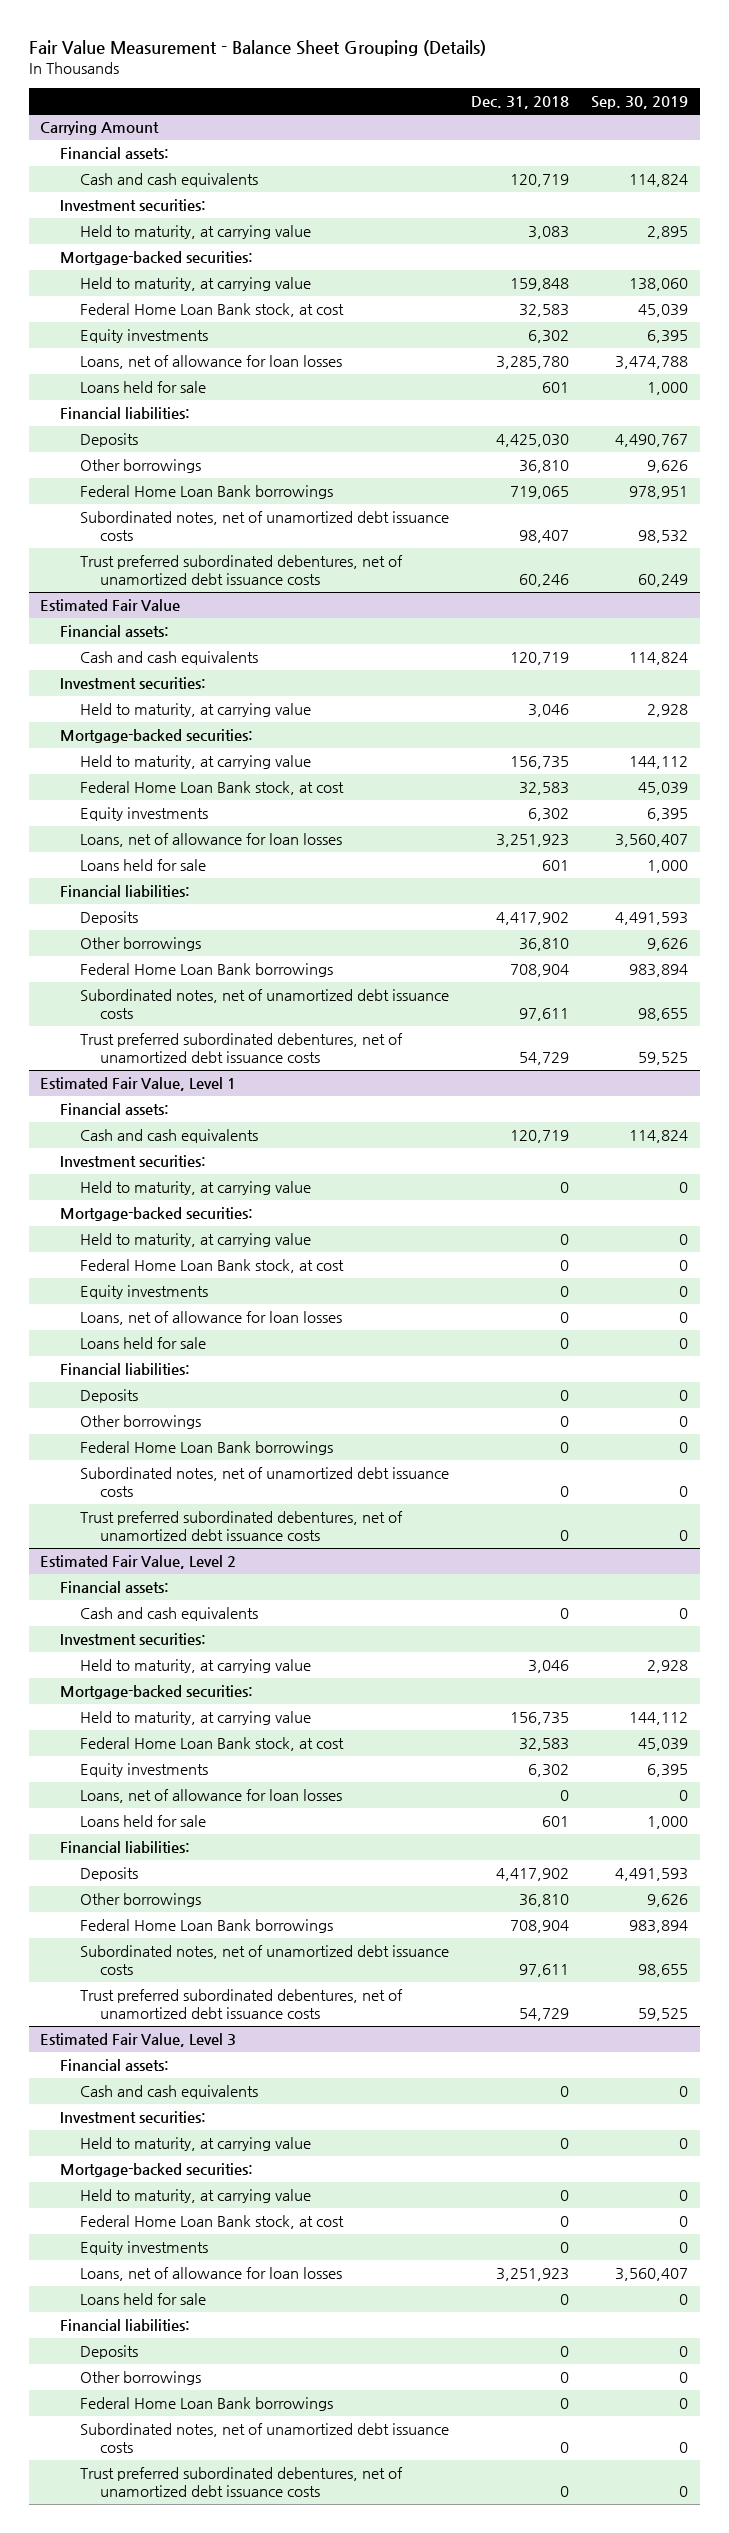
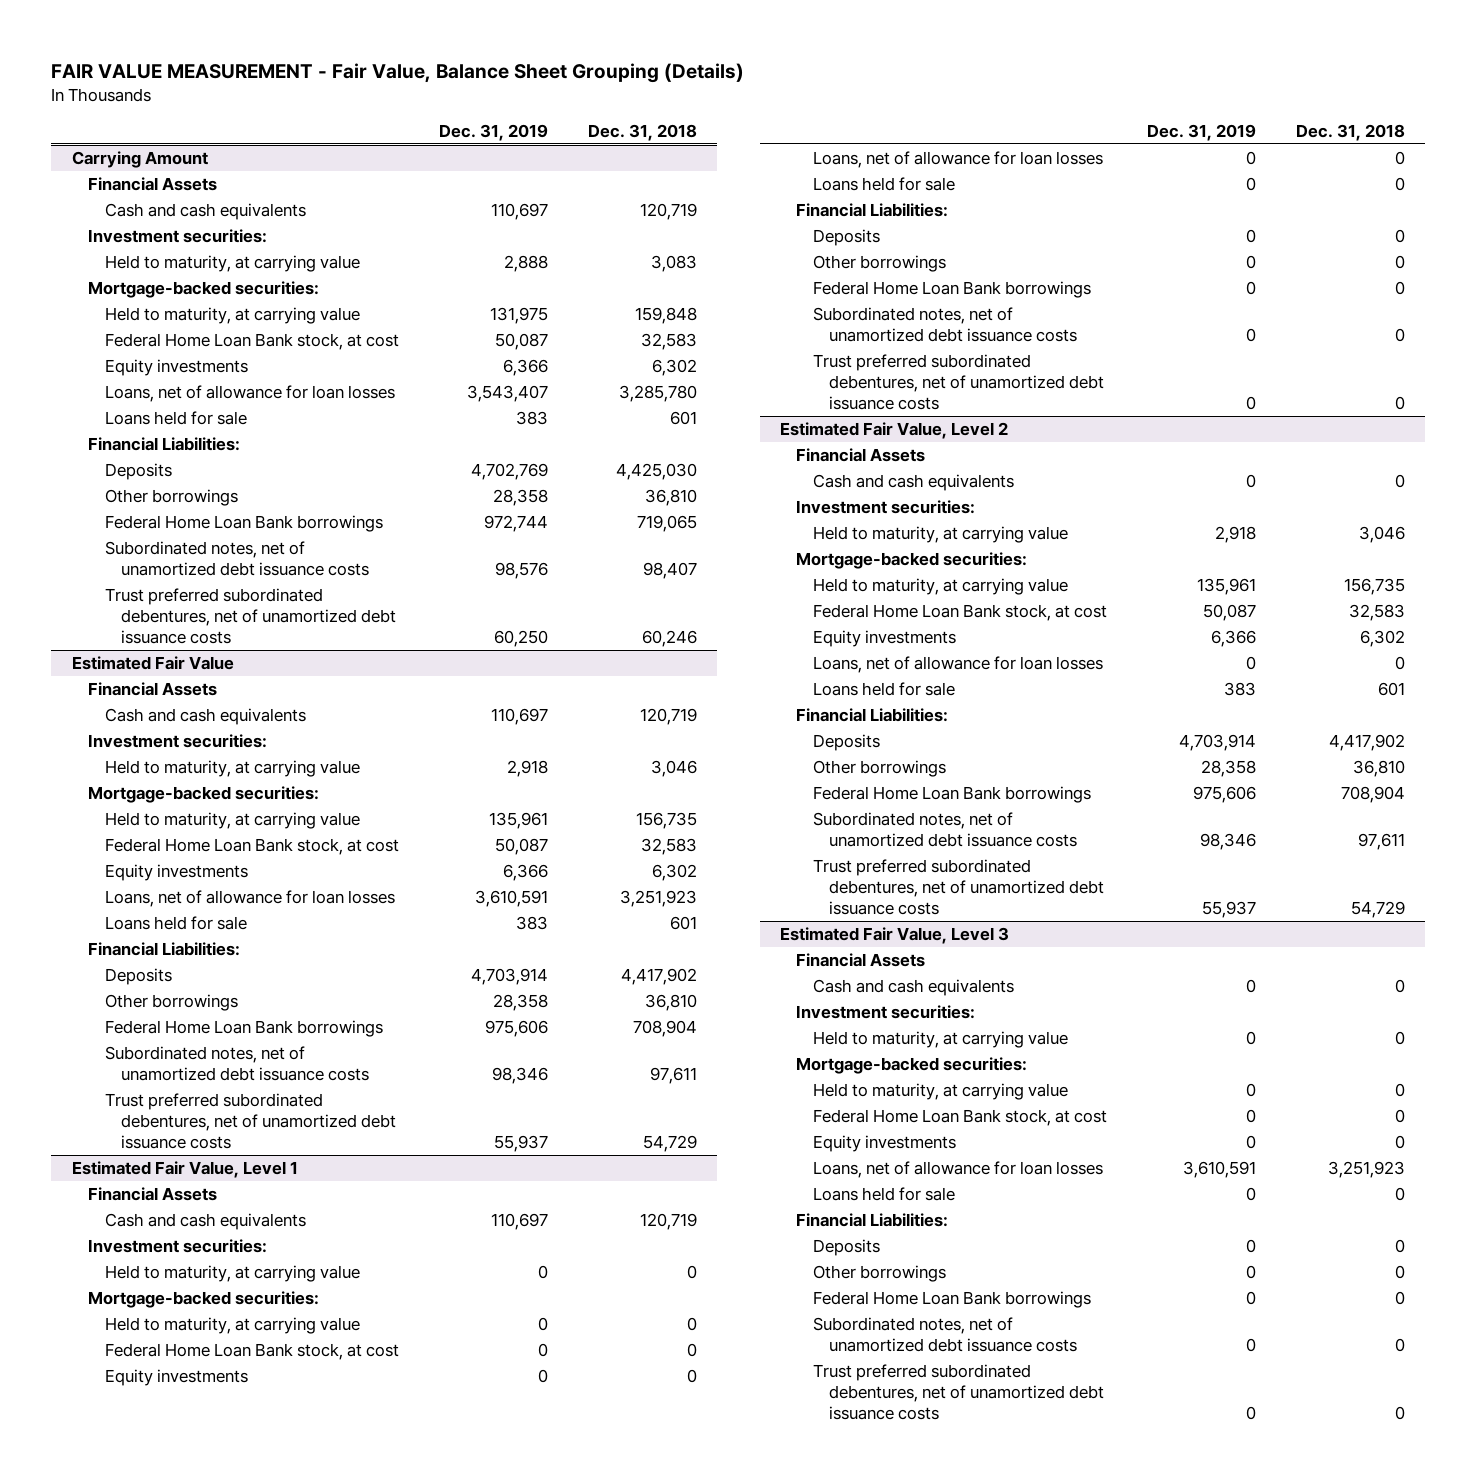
[29,39,487,56] Fair Value Measurement - Balance Sheet Grouping (Details) -> [51,62,745,83] FAIR VALUE MEASUREMENT - Fair Value, Balance Sheet Grouping (Details)
[591,95,689,109] Sep. 30, 2019 -> none
none -> [438,123,548,141] Dec. 31, 2019
[60,147,170,160] Financial assets: -> [88,177,218,192] Financial Assets
[60,407,191,420] Financial liabilities: -> [88,437,241,452] Financial Liabilities:
[60,625,170,638] Financial assets: -> [88,682,218,697] Financial Assets
[60,885,191,898] Financial liabilities: -> [88,942,241,957] Financial Liabilities:
[60,1103,170,1116] Financial assets: -> [88,1187,218,1202] Financial Assets
[60,1363,191,1376] Financial liabilities: -> [796,203,949,218] Financial Liabilities:
[60,1581,170,1594] Financial assets: -> [796,448,926,463] Financial Assets
[60,1841,191,1854] Financial liabilities: -> [796,708,949,723] Financial Liabilities:
[60,2059,170,2072] Financial assets: -> [796,953,926,968] Financial Assets
[60,2319,191,2332] Financial liabilities: -> [796,1213,949,1228] Financial Liabilities:

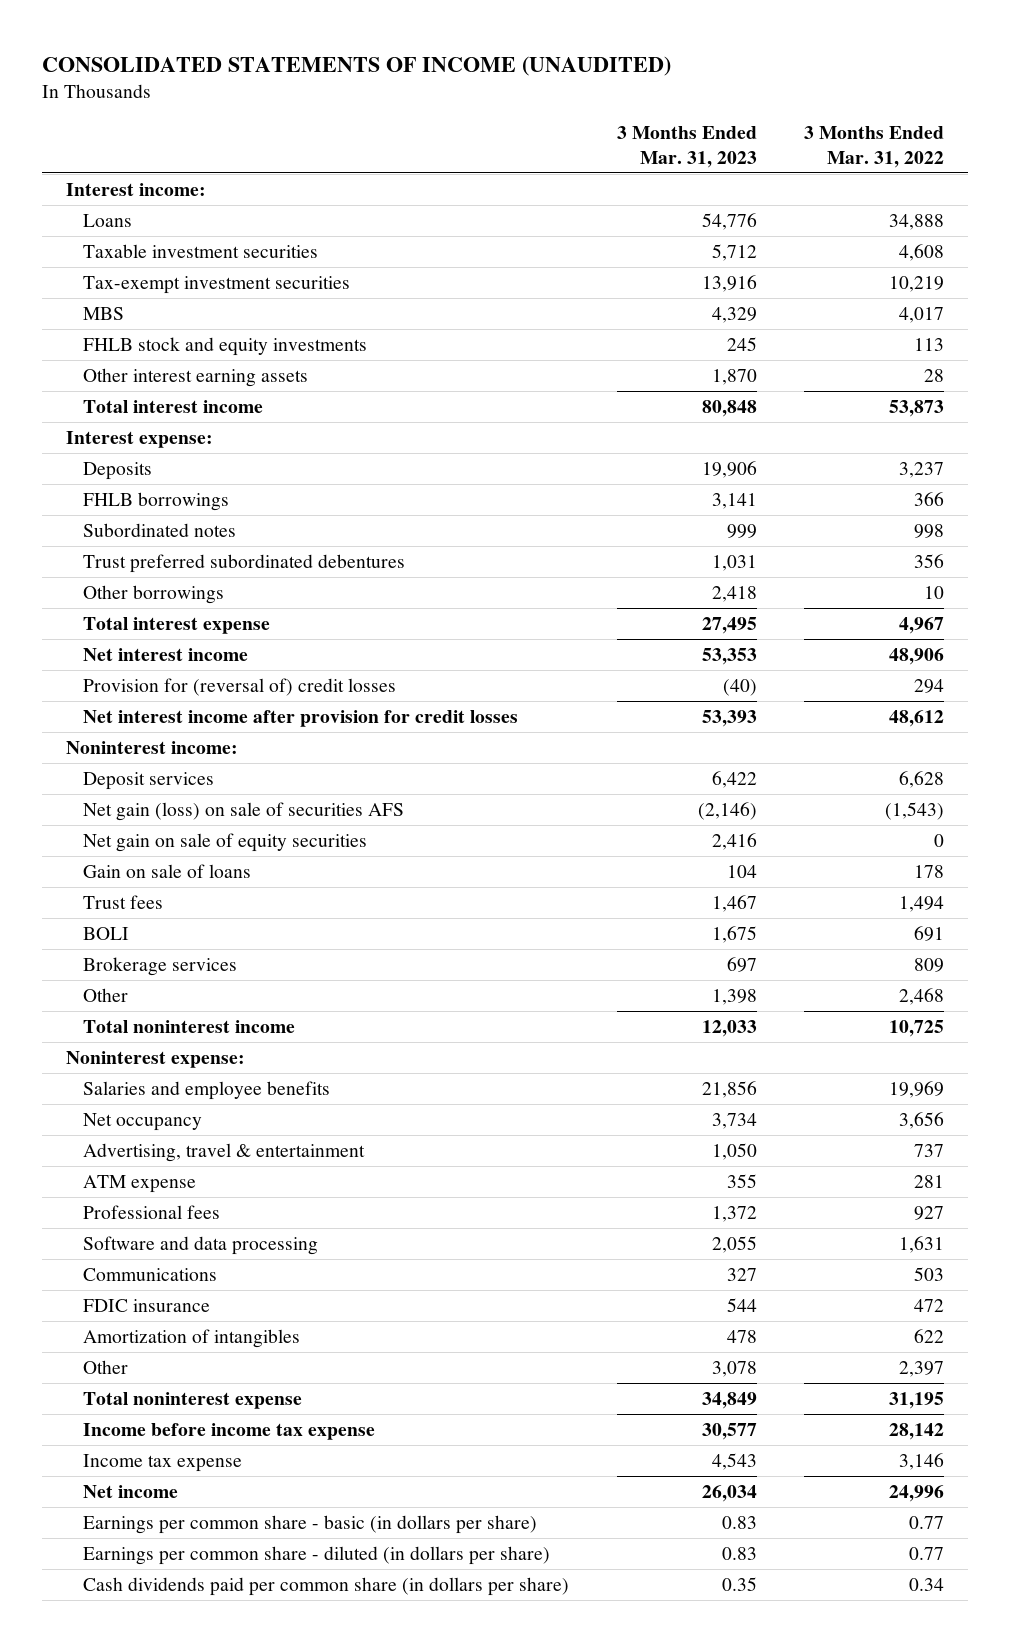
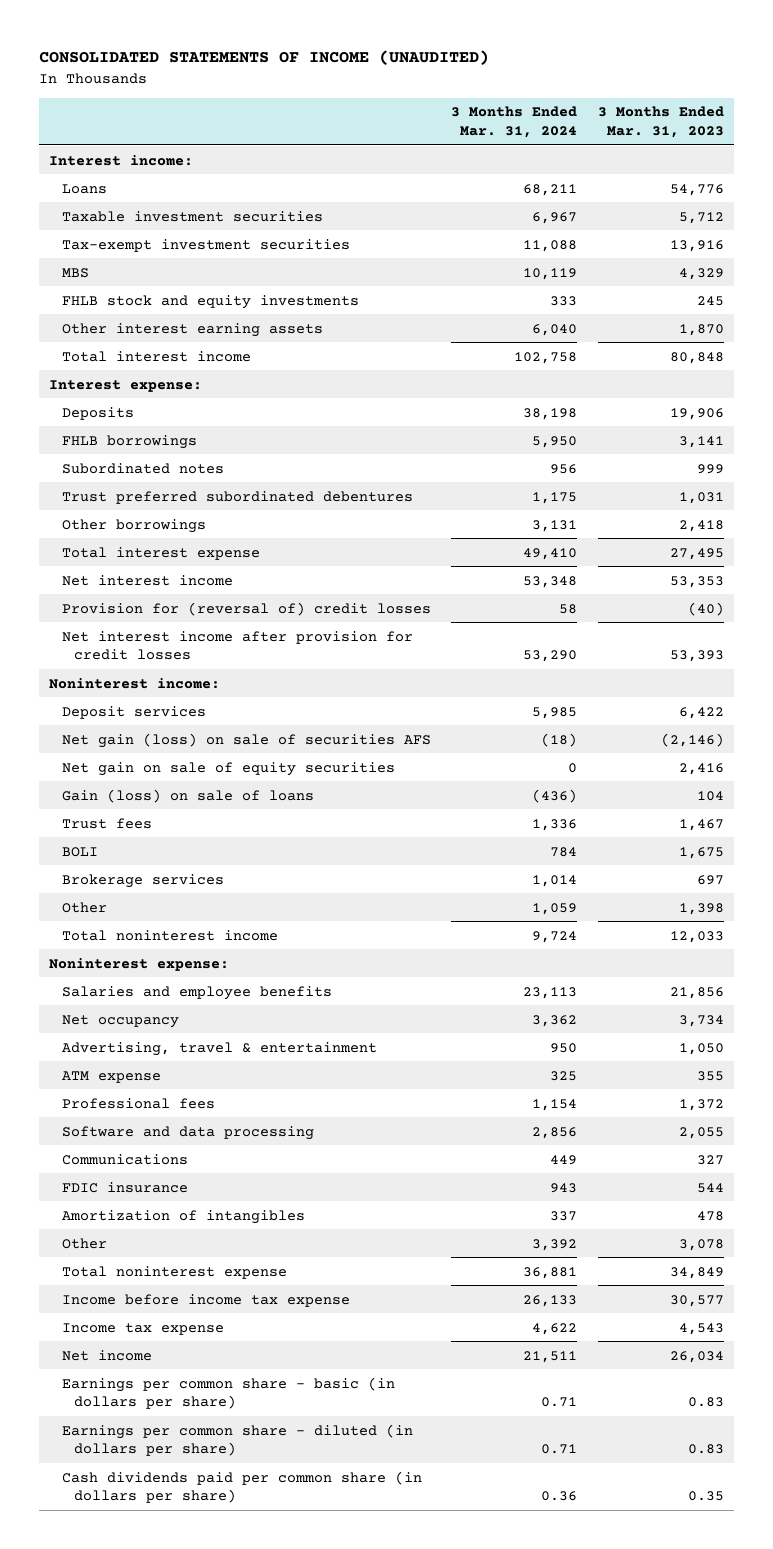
[804,126,945,168] 3 Months Ended Mar. 31, 2022 -> none
none -> [451,106,578,138] 3 Months Ended Mar. 31, 2024
[83,864,252,879] Gain on sale of loans -> [61,788,314,803] Gain (loss) on sale of loans

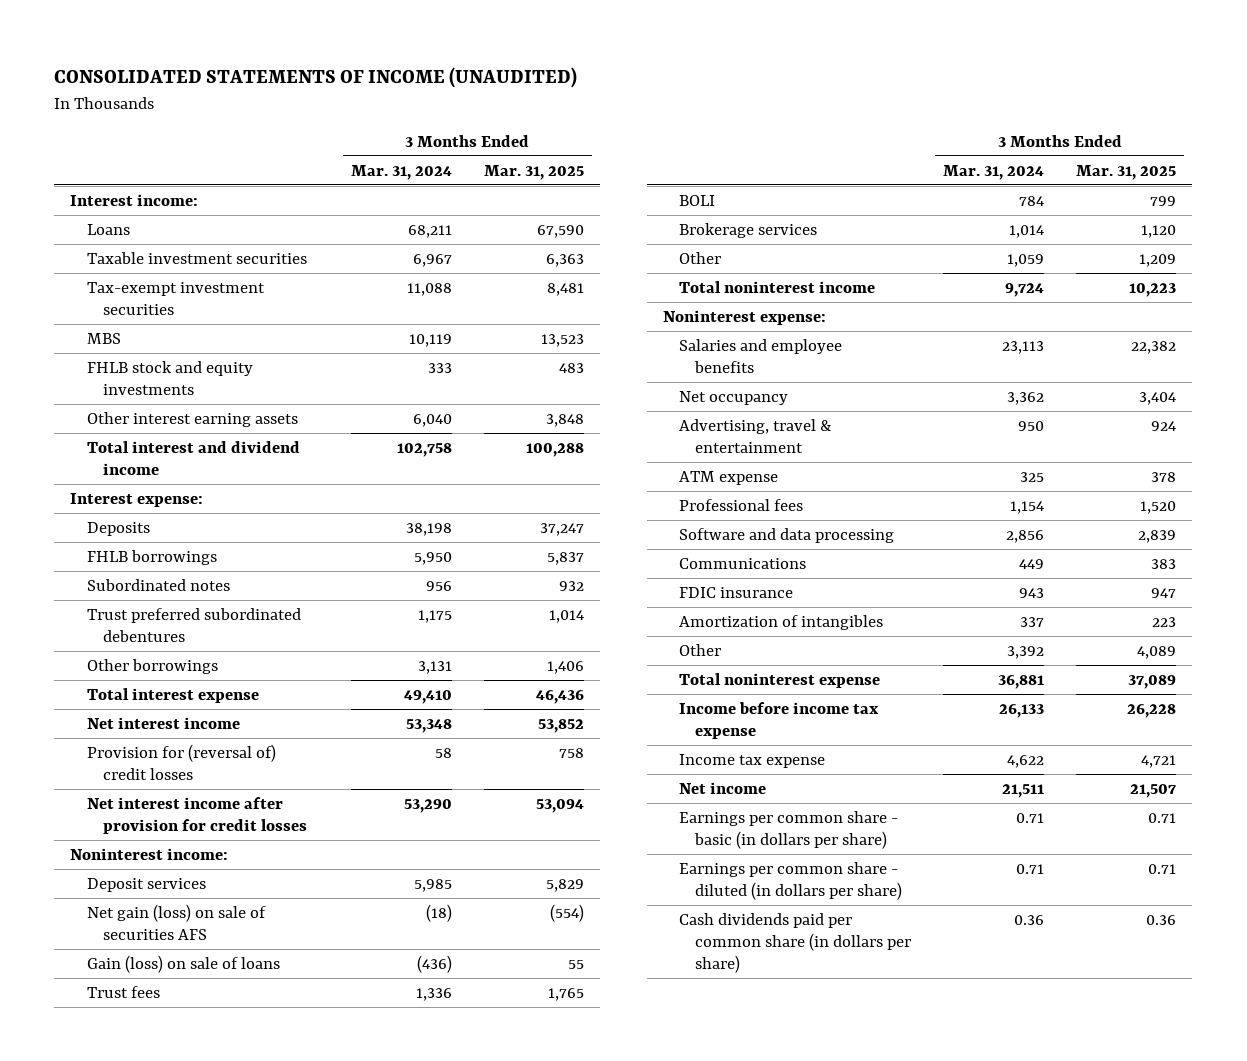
[597,106,724,138] 3 Months Ended Mar. 31, 2023 -> none
none -> [484,164,585,180] Mar. 31, 2025
[61,350,251,362] Total interest income -> [86,440,300,475] Total interest and dividend income
[61,761,395,776] Net gain on sale of equity securities -> none

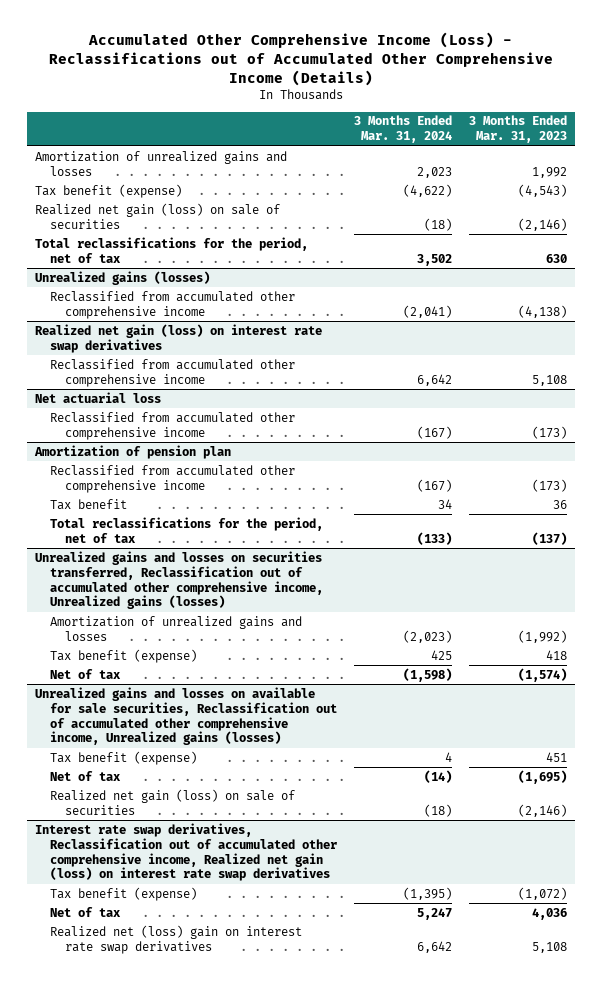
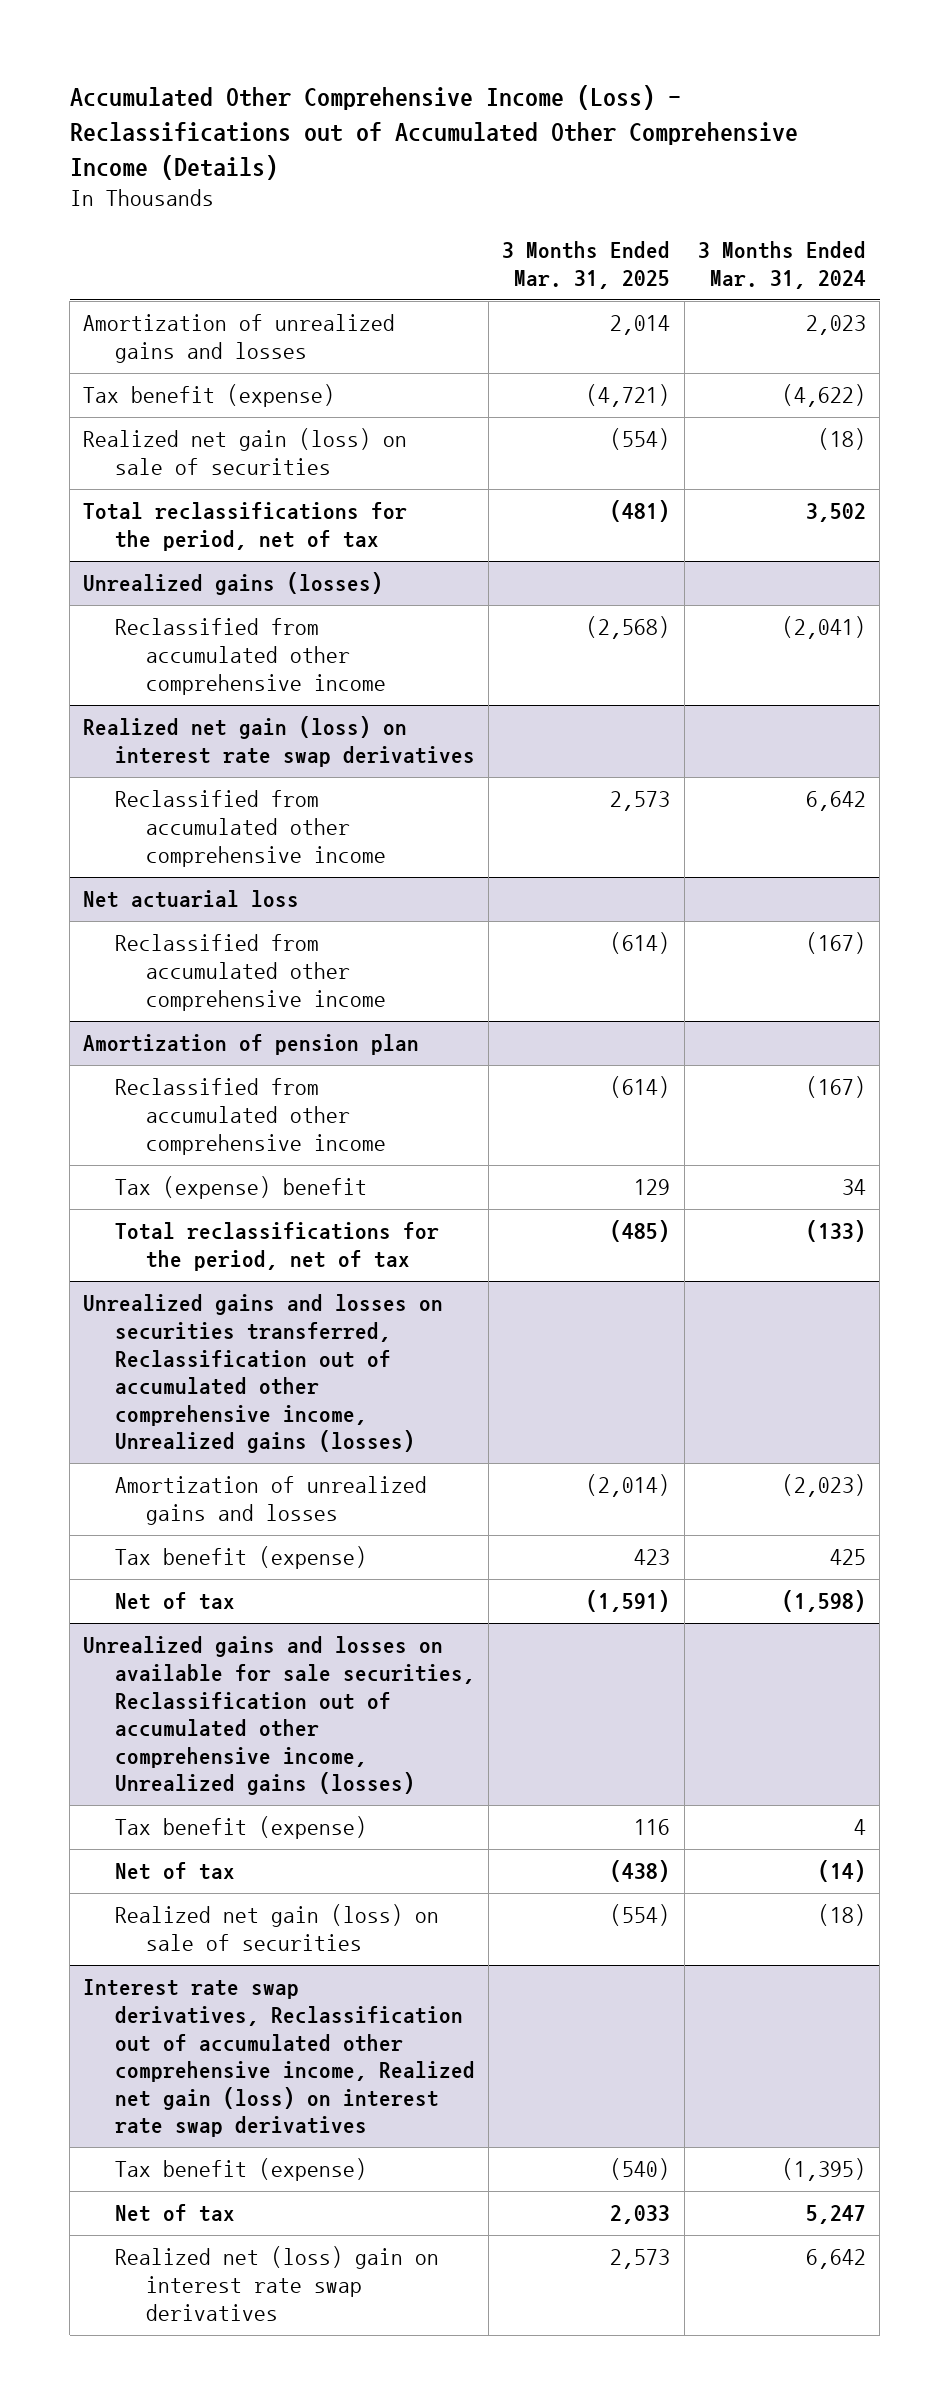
[468,115,567,144] 3 Months Ended Mar. 31, 2023 -> none
none -> [502,241,671,289] 3 Months Ended Mar. 31, 2025
[49,498,127,510] Tax benefit -> [114,1176,367,1200] Tax (expense) benefit

